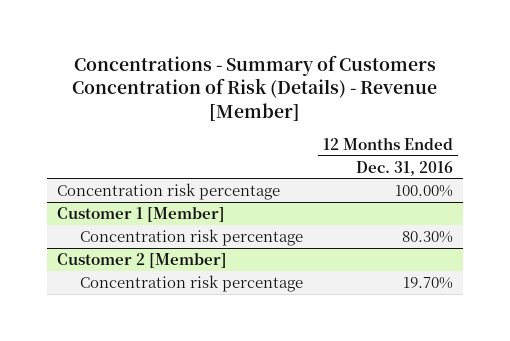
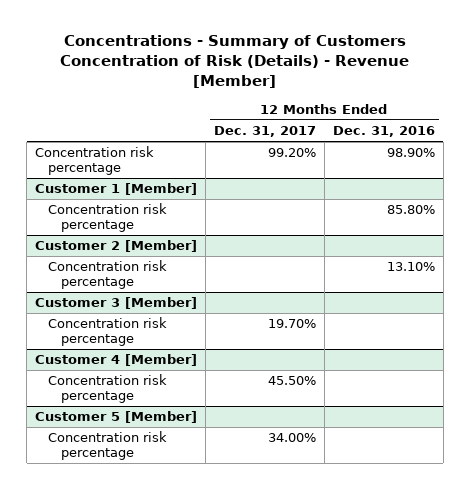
none -> [213,126,316,138] Dec. 31, 2017
[395,184,454,197] 100.00% -> [386,148,435,158] 98.90%
[402,230,454,243] 80.30% -> [386,205,435,215] 85.80%
[403,276,454,289] 19.70% -> [386,262,435,272] 13.10%
none -> [35,297,198,310] Customer 3 [Member]
none -> [48,317,168,347] Concentration risk percentage
none -> [35,354,198,367] Customer 4 [Member]
none -> [48,374,168,404] Concentration risk percentage
none -> [35,411,198,424] Customer 5 [Member]
none -> [48,431,168,461] Concentration risk percentage

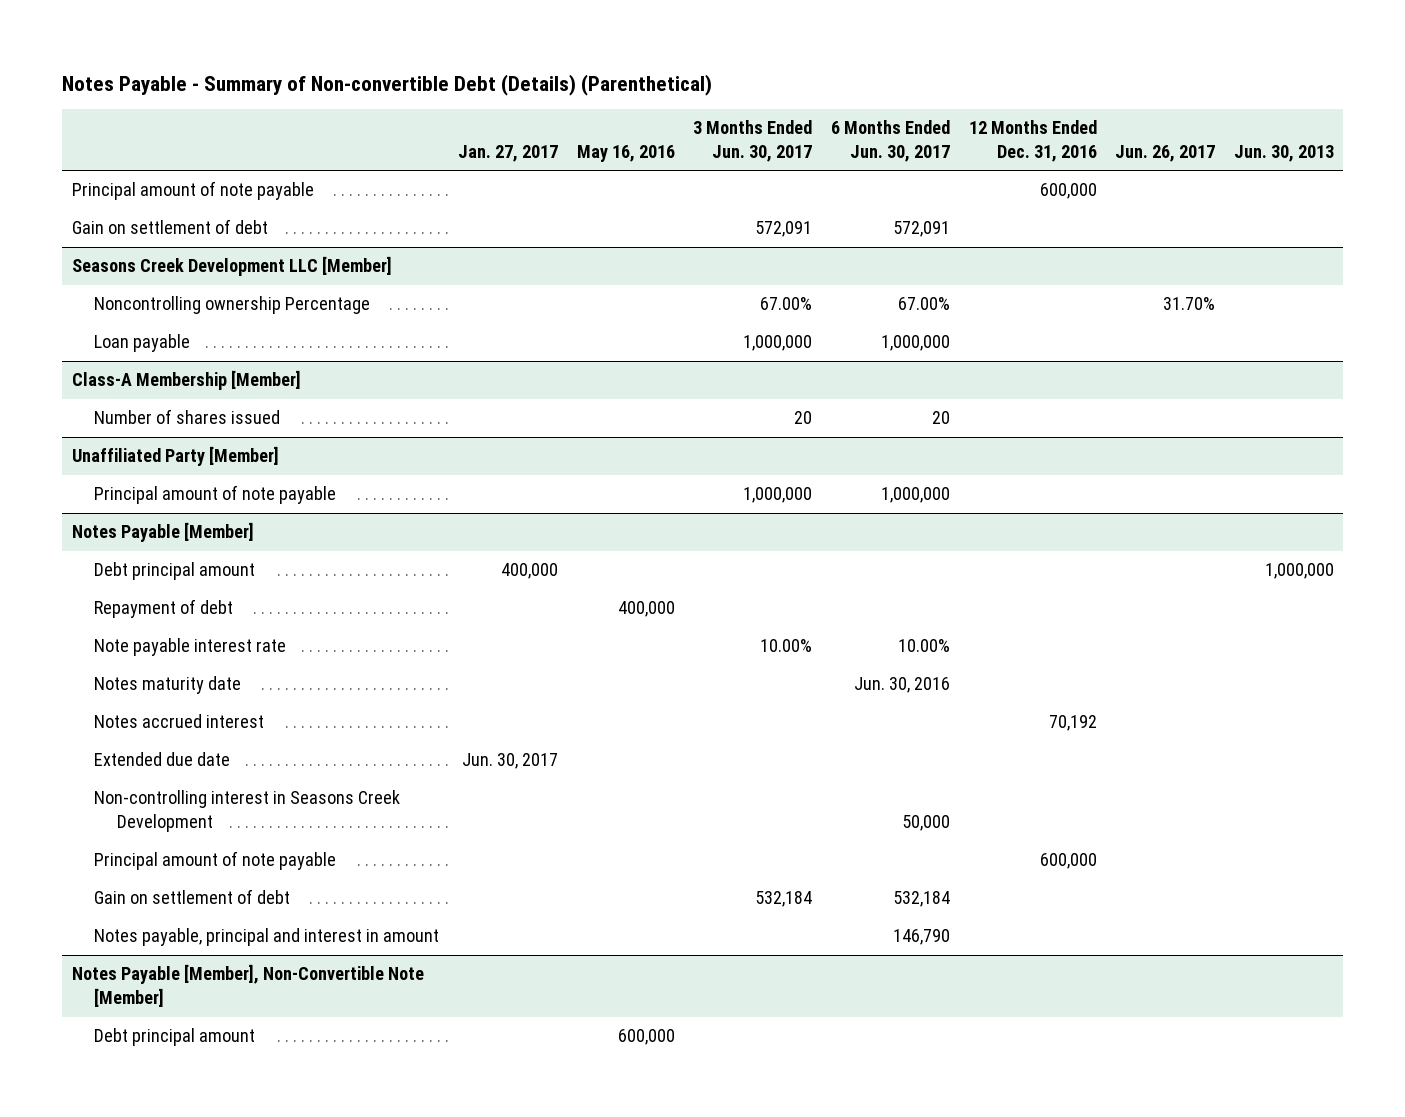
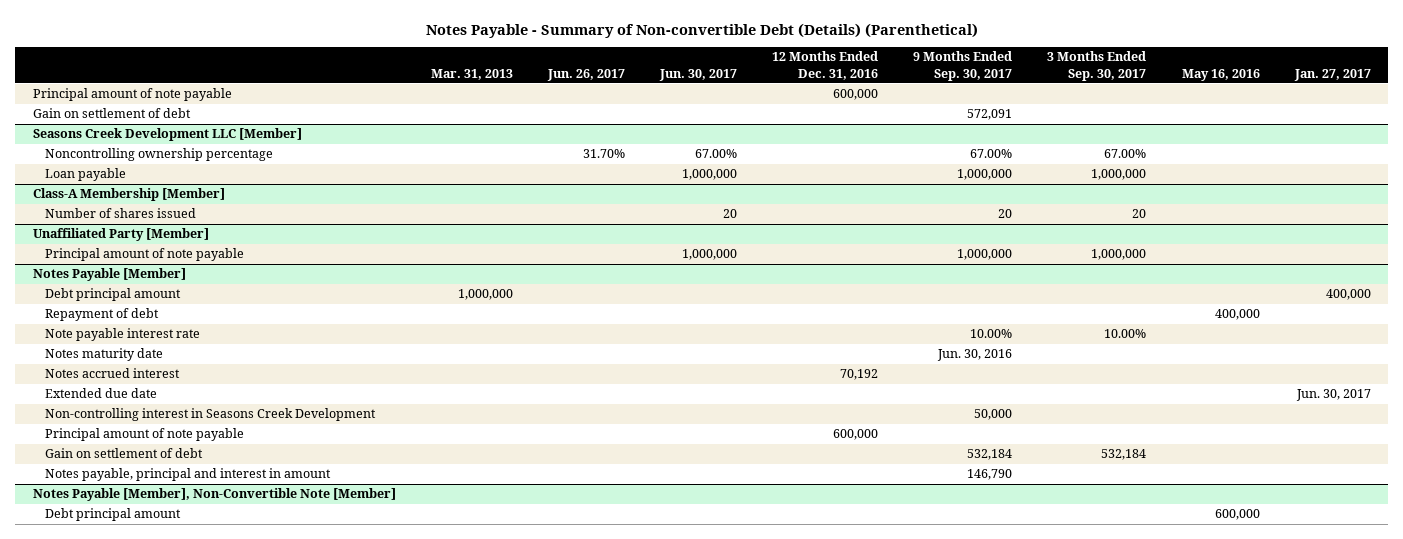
[693,120,813,162] 3 Months Ended Jun. 30, 2017 -> none
[830,120,950,162] 6 Months Ended Jun. 30, 2017 -> none
[1233,144,1334,162] Jun. 30, 2013 -> none
none -> [430,68,513,80] Mar. 31, 2013
none -> [659,68,738,81] Jun. 30, 2017
none -> [913,51,1013,81] 9 Months Ended Sep. 30, 2017
none -> [1047,51,1147,81] 3 Months Ended Sep. 30, 2017
[94,296,371,315] Noncontrolling ownership Percentage -> [45,148,274,162] Noncontrolling ownership percentage

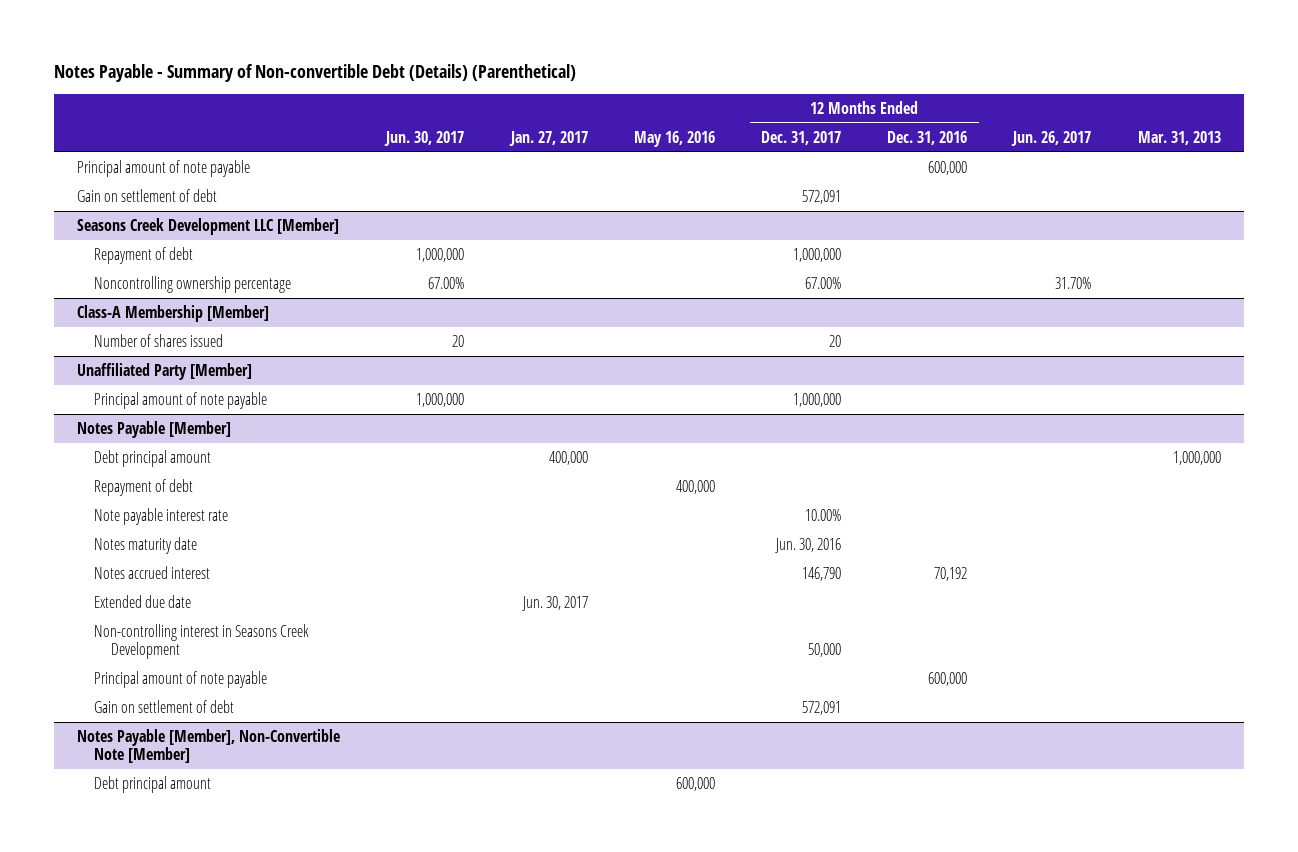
[913,51,1013,81] 9 Months Ended Sep. 30, 2017 -> none
[1047,51,1147,81] 3 Months Ended Sep. 30, 2017 -> none
none -> [761,130,842,145] Dec. 31, 2017
none -> [94,246,194,264] Repayment of debt
[45,168,127,182] Loan payable -> none
[45,468,332,482] Notes payable, principal and interest in amount -> none

